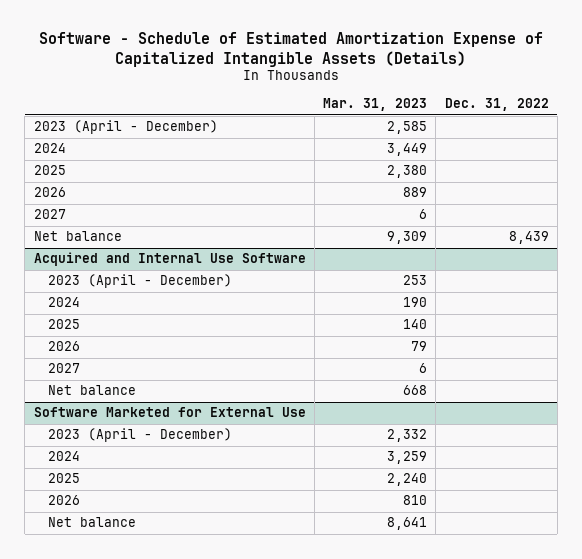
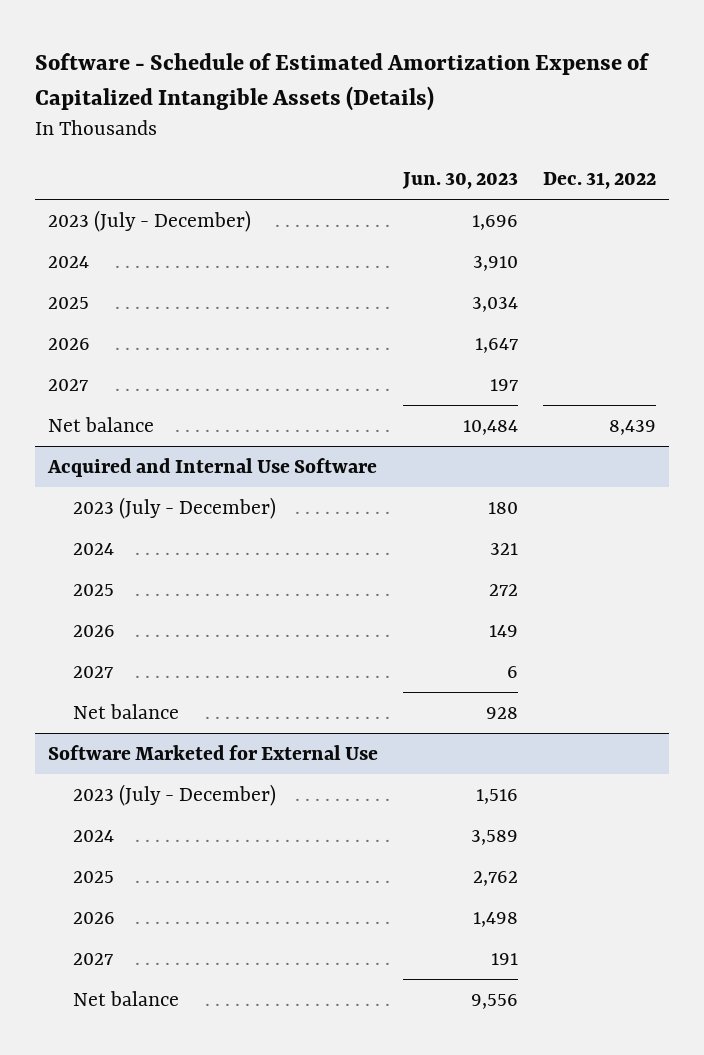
[323,98,428,112] Mar. 31, 2023 -> none
none -> [402,172,519,190] Jun. 30, 2023
[33,120,218,135] 2023 (April - December) -> [47,209,251,232] 2023 (July - December)
[47,274,232,289] 2023 (April - December) -> [72,496,276,519] 2023 (July - December)
[47,428,232,443] 2023 (April - December) -> [72,783,276,806] 2023 (July - December)
none -> [72,952,113,965] 2027

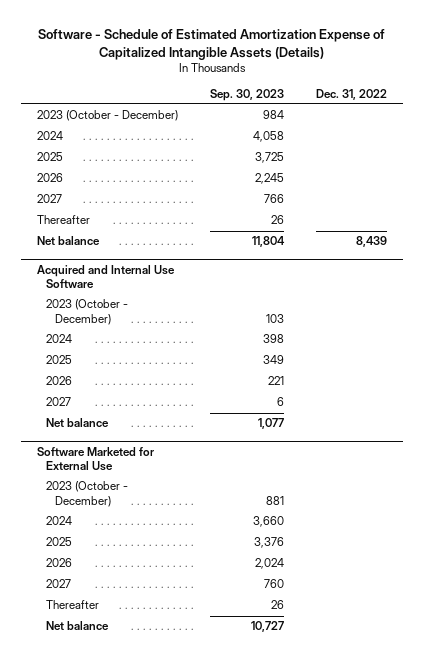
[402,172,519,190] Jun. 30, 2023 -> none
none -> [209,88,284,101] Sep. 30, 2023
[47,209,251,232] 2023 (July - December) -> [37,110,179,122] 2023 (October - December)
none -> [37,215,91,225] Thereafter
[72,496,276,519] 2023 (July - December) -> [45,299,128,325] 2023 (October - December)
[72,783,276,806] 2023 (July - December) -> [45,481,128,507] 2023 (October - December)
none -> [45,600,99,610] Thereafter

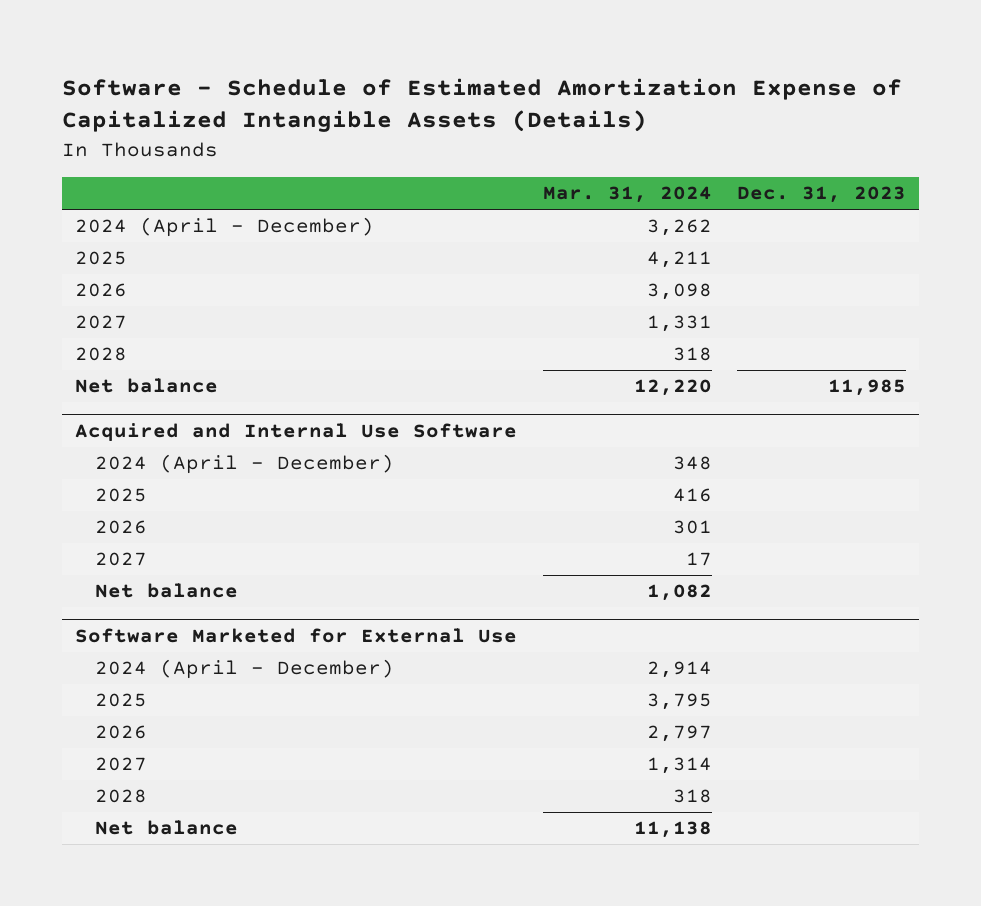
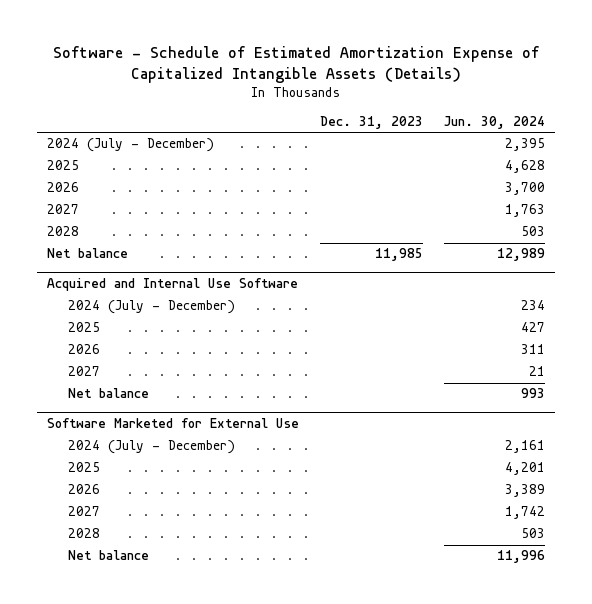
[542,186,712,204] Mar. 31, 2024 -> none
none -> [443,116,545,130] Jun. 30, 2024
[74,217,374,238] 2024 (April - December) -> [47,138,215,153] 2024 (July - December)
[94,454,394,475] 2024 (April - December) -> [68,300,236,315] 2024 (July - December)
[94,659,394,680] 2024 (April - December) -> [68,440,236,455] 2024 (July - December)

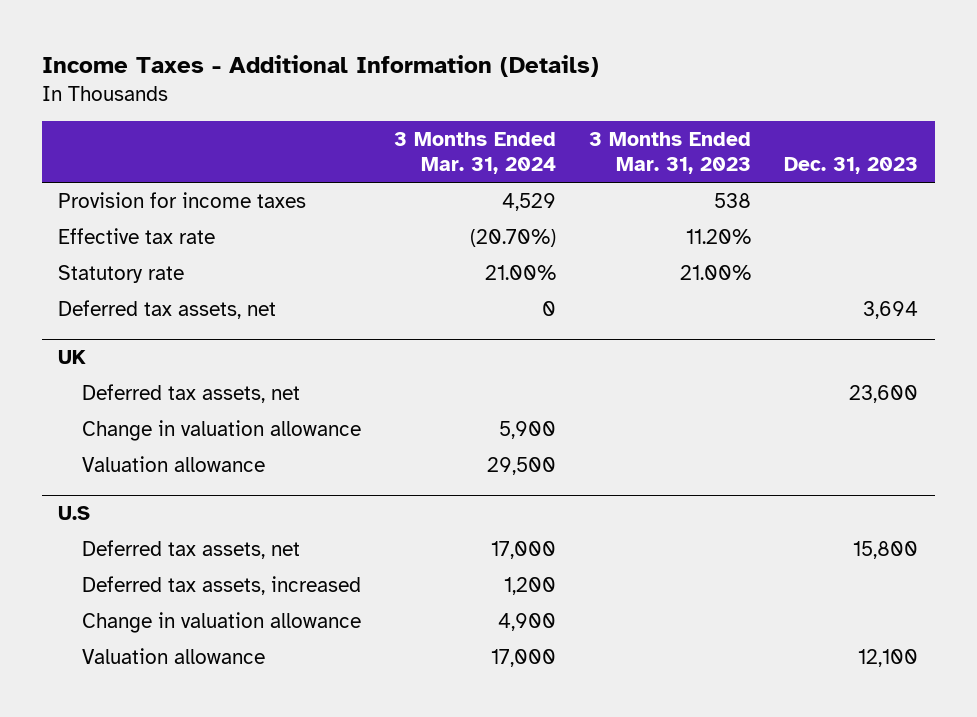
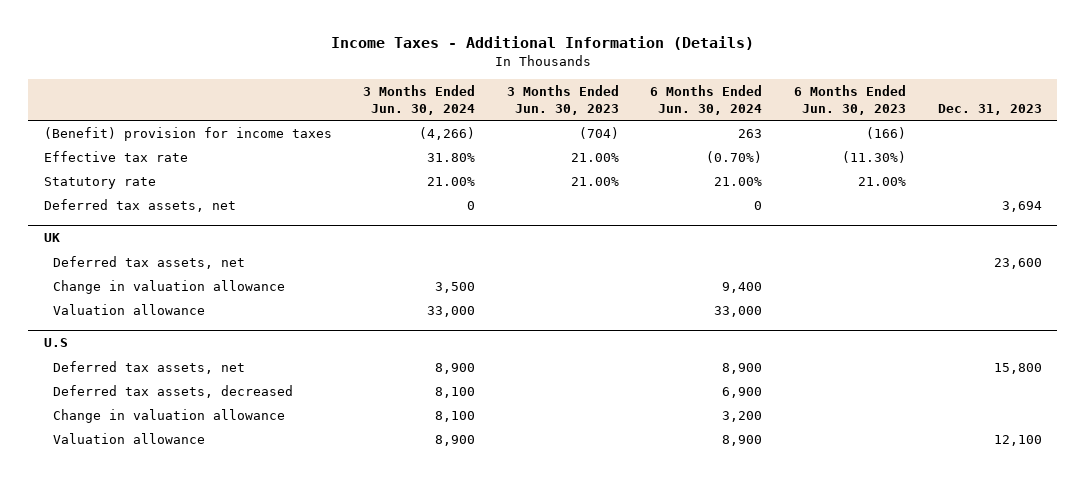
[394,132,557,175] 3 Months Ended Mar. 31, 2024 -> none
[589,132,752,175] 3 Months Ended Mar. 31, 2023 -> none
none -> [363,85,476,115] 3 Months Ended Jun. 30, 2024
none -> [506,85,619,115] 3 Months Ended Jun. 30, 2023
none -> [650,85,763,115] 6 Months Ended Jun. 30, 2024
none -> [794,85,907,115] 6 Months Ended Jun. 30, 2023
[58,191,307,208] Provision for income taxes -> [43,126,332,141] (Benefit) provision for income taxes
[82,575,362,595] Deferred tax assets, increased -> [53,384,294,398] Deferred tax assets, decreased

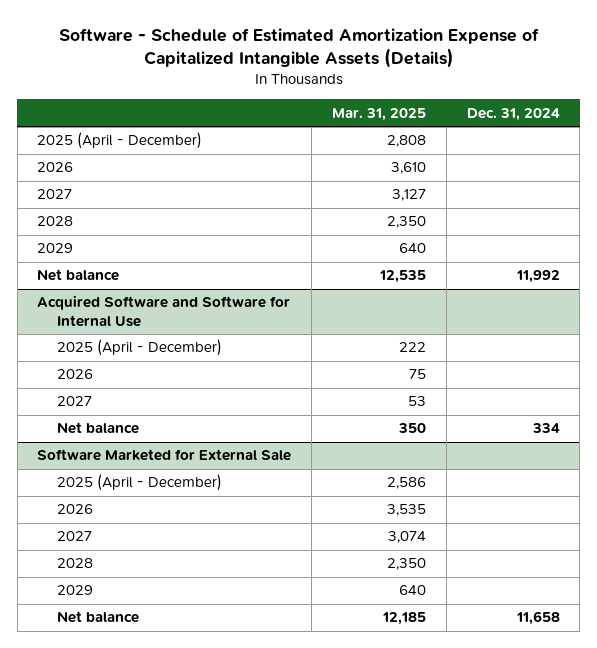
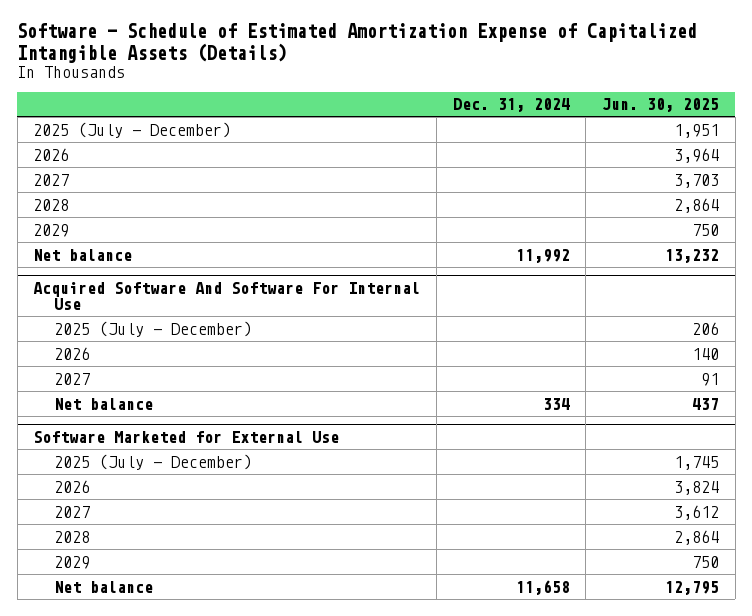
[332,107,427,121] Mar. 31, 2025 -> none
none -> [601,98,719,113] Jun. 30, 2025
[37,132,203,150] 2025 (April - December) -> [33,121,232,138] 2025 (July - December)
[37,295,291,327] Acquired Software and Software for Internal Use -> [33,281,421,310] Acquired Software And Software For Internal Use
[57,339,223,357] 2025 (April - December) -> [53,320,252,337] 2025 (July - December)
[37,449,292,462] Software Marketed for External Sale -> [33,430,340,443] Software Marketed for External Use
[57,474,223,492] 2025 (April - December) -> [53,453,252,470] 2025 (July - December)

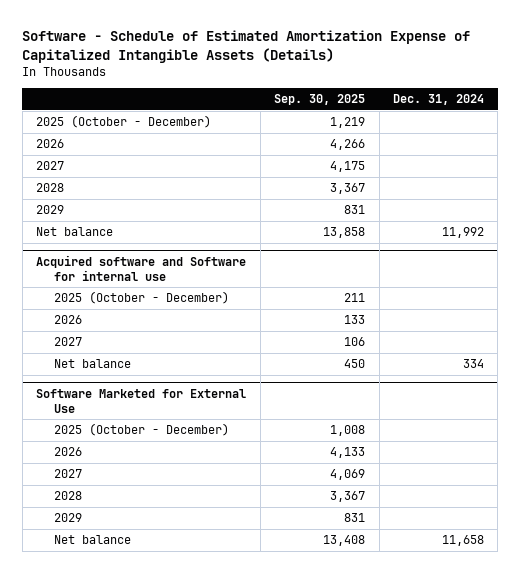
[601,98,719,113] Jun. 30, 2025 -> none
none -> [274,94,366,106] Sep. 30, 2025
[33,121,232,138] 2025 (July - December) -> [36,115,212,129] 2025 (October - December)
[33,281,421,310] Acquired Software And Software For Internal Use -> [36,254,247,281] Acquired software and Software for internal use
[53,320,252,337] 2025 (July - December) -> [53,291,229,305] 2025 (October - December)
[53,453,252,470] 2025 (July - December) -> [53,423,229,437] 2025 (October - December)

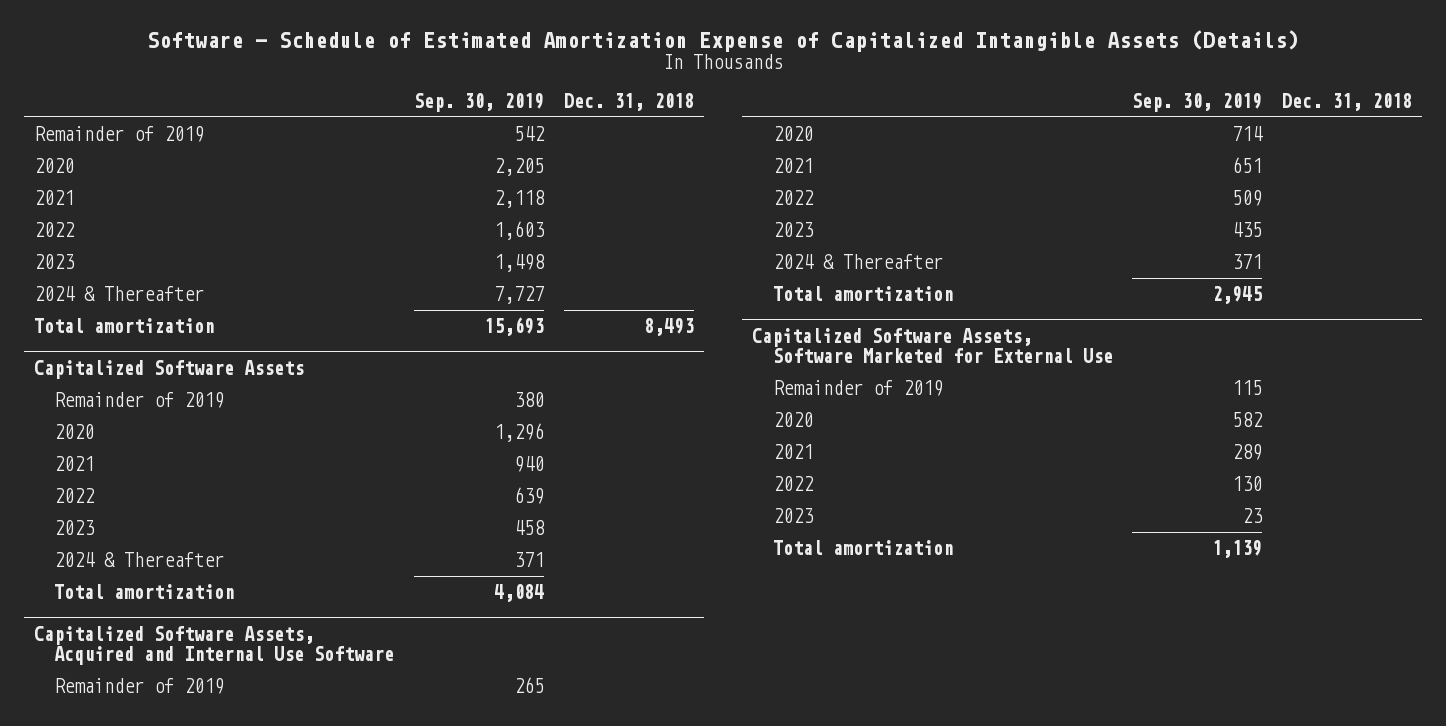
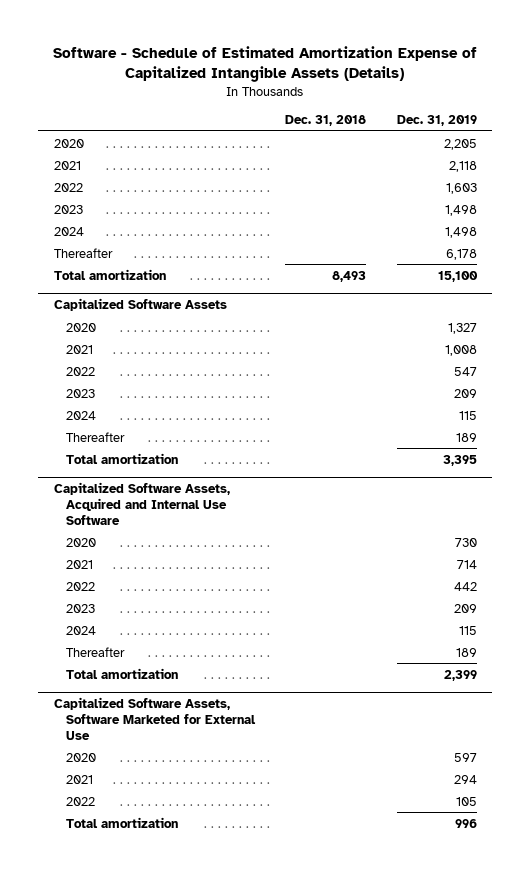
[414,92,545,112] Sep. 30, 2019 -> none
none -> [396,115,477,127] Dec. 31, 2019
[33,126,204,143] Remainder of 2019 -> none
none -> [53,226,84,236] 2024
[33,286,204,302] 2024 & Thereafter -> [53,247,113,258] Thereafter
[54,392,225,409] Remainder of 2019 -> none
none -> [66,410,97,420] 2024
[54,552,225,568] 2024 & Thereafter -> [66,431,126,442] Thereafter
[54,678,225,695] Remainder of 2019 -> none
none -> [66,625,97,635] 2024
[772,254,943,270] 2024 & Thereafter -> [66,646,126,657] Thereafter
[772,380,943,397] Remainder of 2019 -> none
[772,508,814,524] 2023 -> none

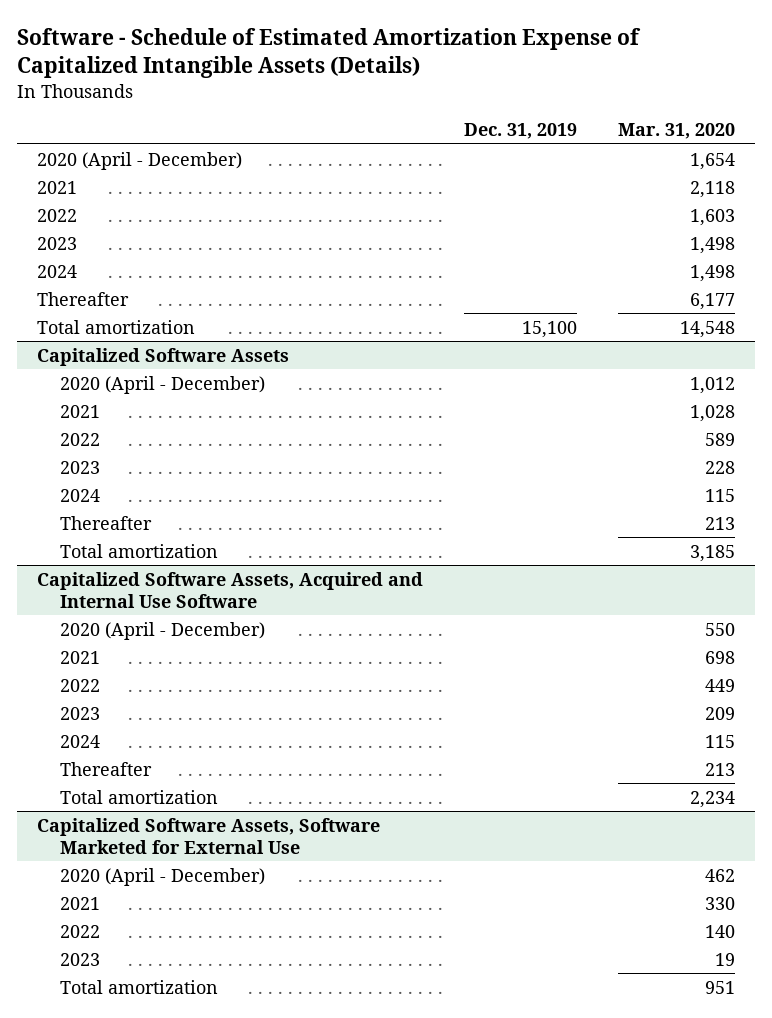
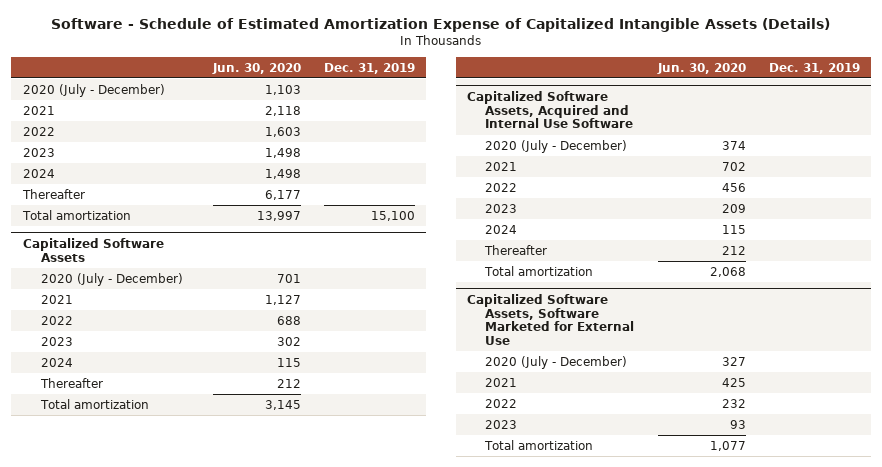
[617,123,735,140] Mar. 31, 2020 -> none
none -> [211,62,301,74] Jun. 30, 2020
[37,151,243,170] 2020 (April - December) -> [22,83,165,97] 2020 (July - December)
[60,375,266,394] 2020 (April - December) -> [40,272,183,286] 2020 (July - December)
[60,621,266,640] 2020 (April - December) -> [485,139,628,153] 2020 (July - December)
[60,867,266,886] 2020 (April - December) -> [485,355,628,369] 2020 (July - December)

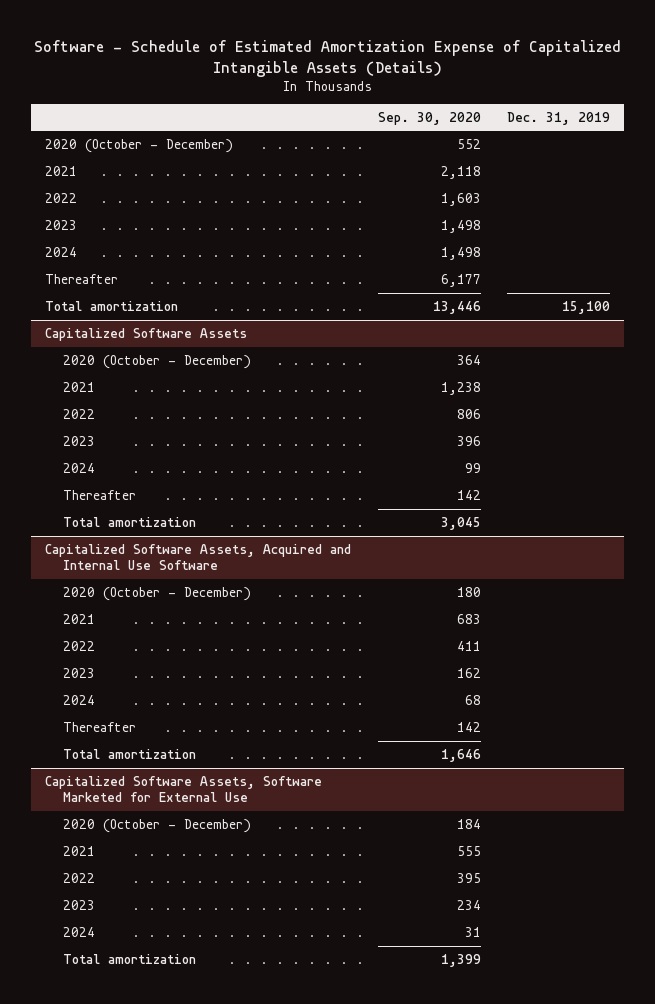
[211,62,301,74] Jun. 30, 2020 -> none
none -> [377,111,481,125] Sep. 30, 2020
[22,83,165,97] 2020 (July - December) -> [44,138,233,153] 2020 (October - December)
[40,272,183,286] 2020 (July - December) -> [63,354,252,369] 2020 (October - December)
[485,139,628,153] 2020 (July - December) -> [63,586,252,601] 2020 (October - December)
[485,355,628,369] 2020 (July - December) -> [63,818,252,833] 2020 (October - December)
none -> [63,926,96,937] 2024

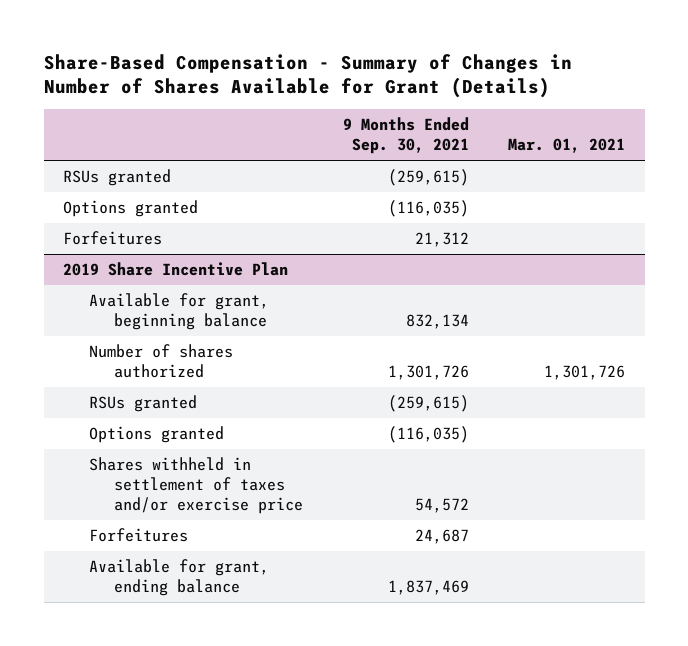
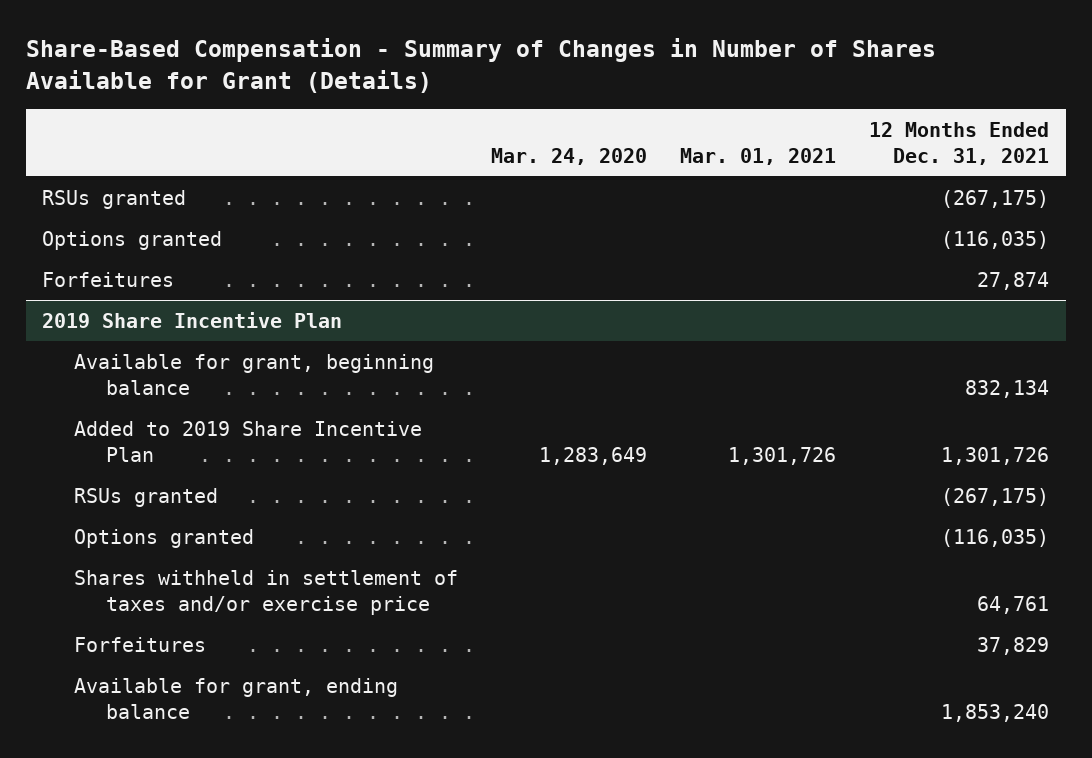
[342,117,469,155] 9 Months Ended Sep. 30, 2021 -> none
none -> [491,147,648,165] Mar. 24, 2020
none -> [869,121,1050,165] 12 Months Ended Dec. 31, 2021
[88,343,233,378] Number of shares authorized -> [74,420,423,462] Added to 2019 Share Incentive Plan

